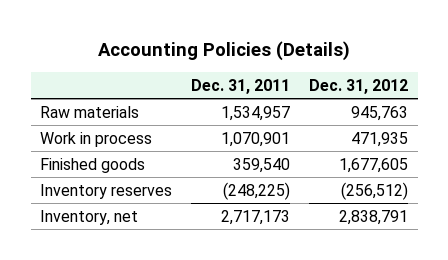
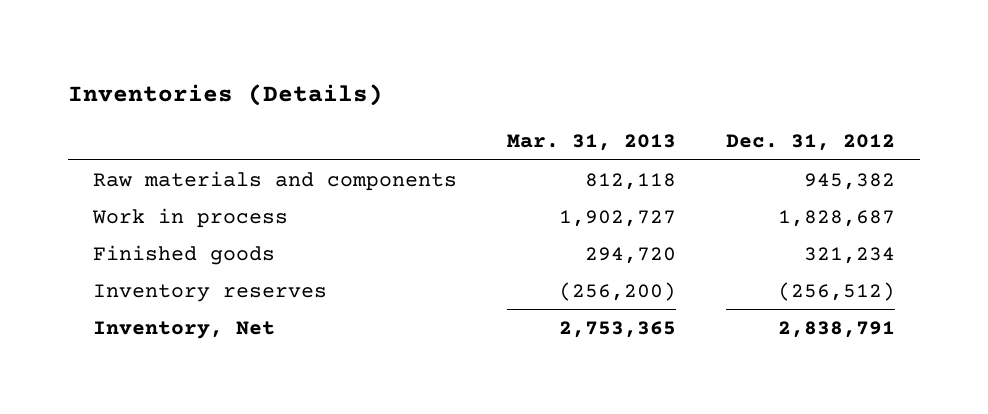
[98,40,351,61] Accounting Policies (Details) -> [67,84,383,107] Inventories (Details)
[191,78,291,94] Dec. 31, 2011 -> none
none -> [507,134,677,152] Mar. 31, 2013
[40,105,140,118] Raw materials -> [92,170,457,191] Raw materials and components
[351,105,409,121] 945,763 -> [804,172,896,190] 945,382
[351,131,409,147] 471,935 -> [778,209,896,227] 1,828,687
[339,157,409,173] 1,677,605 -> [804,246,896,264] 321,234
[40,209,139,225] Inventory, net -> [92,320,275,339] Inventory, Net

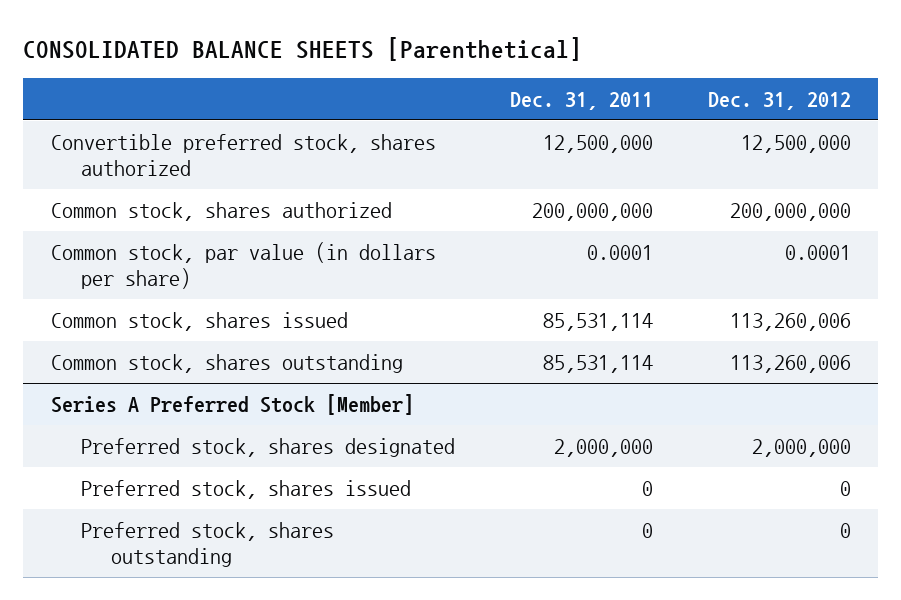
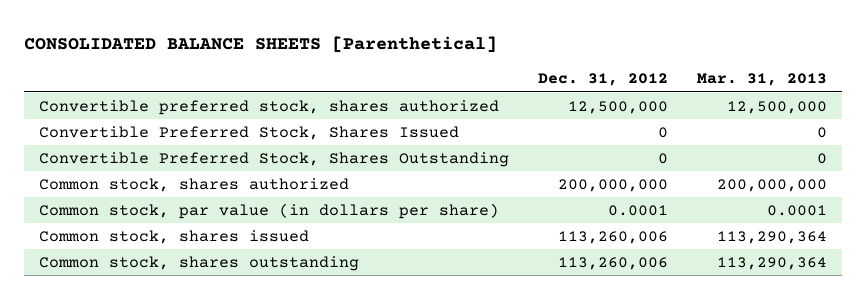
[509,92,653,111] Dec. 31, 2011 -> none
none -> [697,73,828,87] Mar. 31, 2013
none -> [38,125,459,140] Convertible Preferred Stock, Shares Issued
none -> [38,151,509,167] Convertible Preferred Stock, Shares Outstanding
[50,393,414,415] Series A Preferred Stock [Member] -> none
[80,437,455,457] Preferred stock, shares designated -> none
[80,479,411,499] Preferred stock, shares issued -> none
[80,521,334,568] Preferred stock, shares outstanding -> none

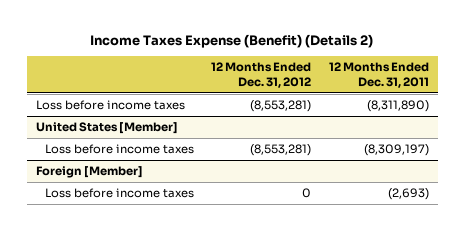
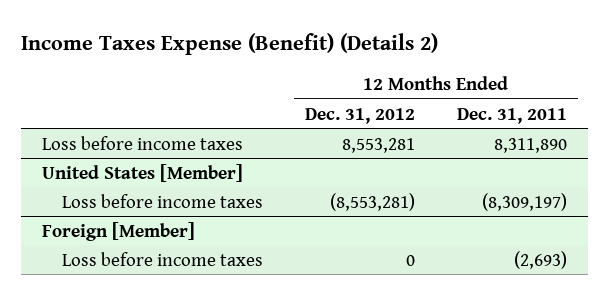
[250,100,312,113] (8,553,281) -> [342,137,416,153] 8,553,281
[366,100,429,113] (8,311,890) -> [494,137,568,153] 8,311,890

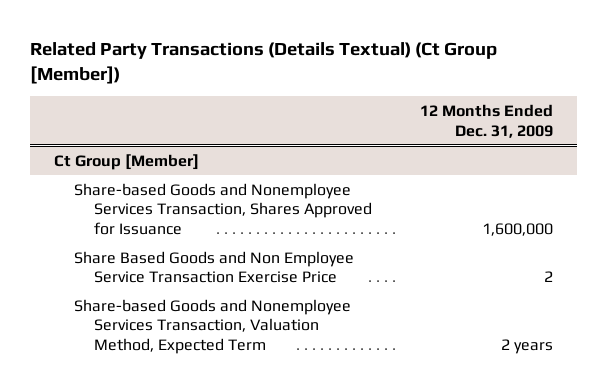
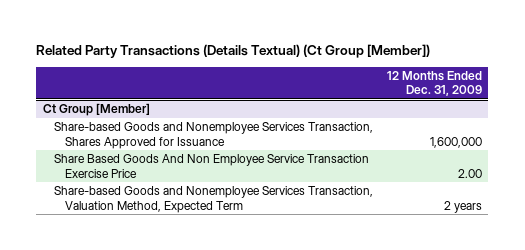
[73,250,354,284] Share Based Goods and Non Employee Service Transaction Exercise Price -> [54,154,370,178] Share Based Goods And Non Employee Service Transaction Exercise Price
[543,271,553,283] 2 -> [457,168,482,178] 2.00

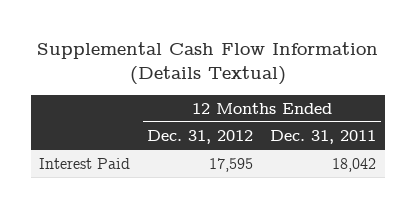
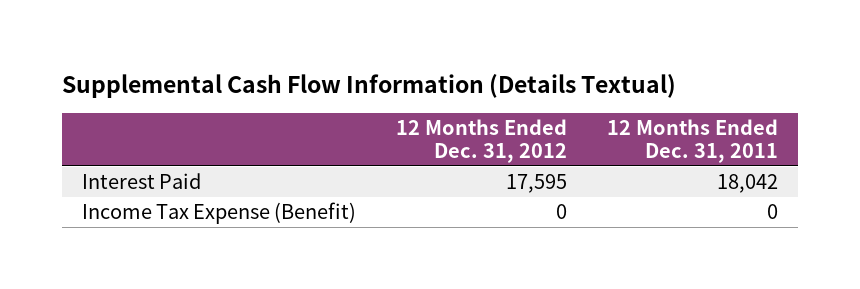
none -> [82,202,357,225] Income Tax Expense (Benefit)

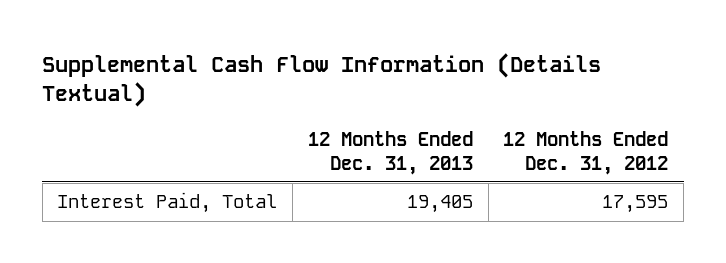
[607,119,779,164] 12 Months Ended Dec. 31, 2011 -> none
none -> [307,130,473,175] 12 Months Ended Dec. 31, 2013
[82,202,357,225] Income Tax Expense (Benefit) -> none
[82,173,202,190] Interest Paid -> [57,192,278,214] Interest Paid, Total

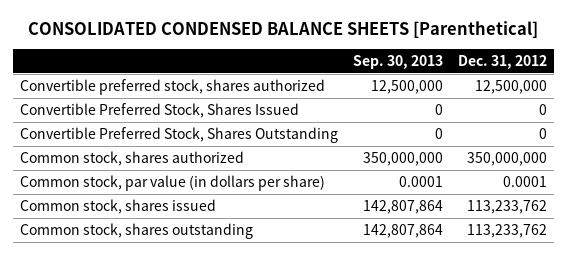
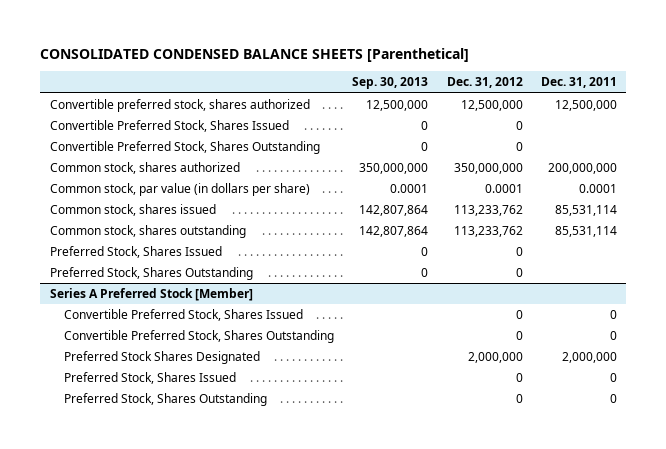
none -> [540,77,617,89] Dec. 31, 2011
none -> [49,245,222,258] Preferred Stock, Shares Issued
none -> [49,266,253,280] Preferred Stock, Shares Outstanding
none -> [49,287,253,301] Series A Preferred Stock [Member]
none -> [64,308,304,321] Convertible Preferred Stock, Shares Issued
none -> [64,329,335,343] Convertible Preferred Stock, Shares Outstanding
none -> [64,350,261,364] Preferred Stock Shares Designated
none -> [64,371,237,384] Preferred Stock, Shares Issued
none -> [64,392,268,406] Preferred Stock, Shares Outstanding

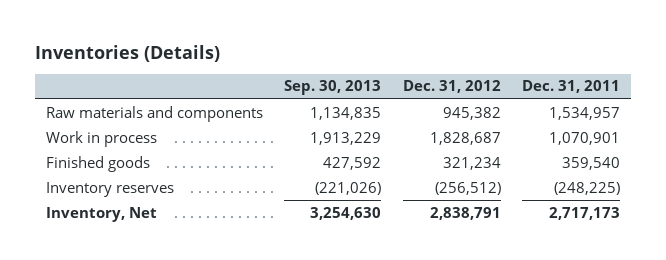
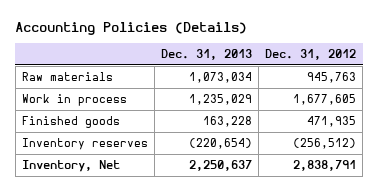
[35,44,221,62] Inventories (Details) -> [15,21,248,35] Accounting Policies (Details)
[284,80,382,96] Sep. 30, 2013 -> none
[522,80,621,94] Dec. 31, 2011 -> none
none -> [160,48,252,60] Dec. 31, 2013
[45,105,263,122] Raw materials and components -> [21,72,113,82] Raw materials
[442,106,501,120] 945,382 -> [307,72,357,84] 945,763
[429,131,501,145] 1,828,687 -> [293,94,357,106] 1,677,605
[442,156,501,170] 321,234 -> [307,116,357,128] 471,935

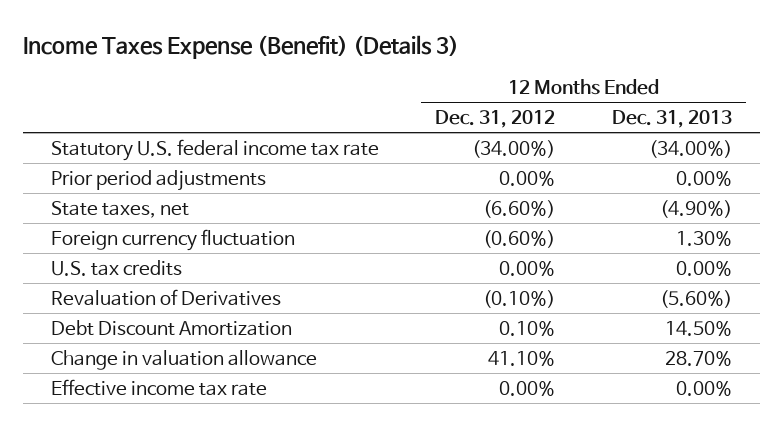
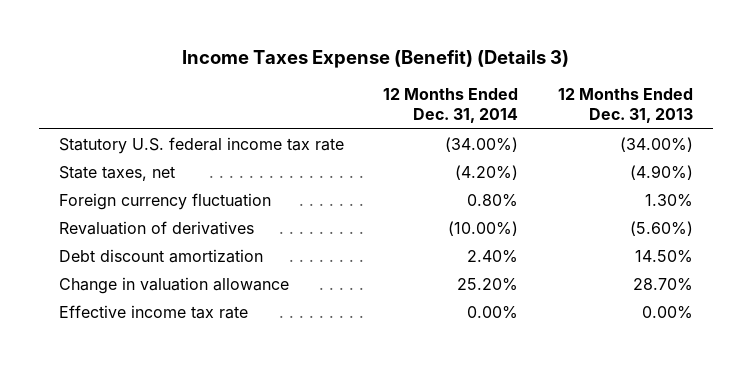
[435,110,556,129] Dec. 31, 2012 -> none
none -> [383,87,519,124] 12 Months Ended Dec. 31, 2014
[51,170,267,192] Prior period adjustments -> none
[51,260,183,277] U.S. tax credits -> none
[51,289,282,307] Revaluation of Derivatives -> [58,221,254,236] Revaluation of derivatives
[51,320,293,337] Debt Discount Amortization -> [58,249,263,264] Debt discount amortization

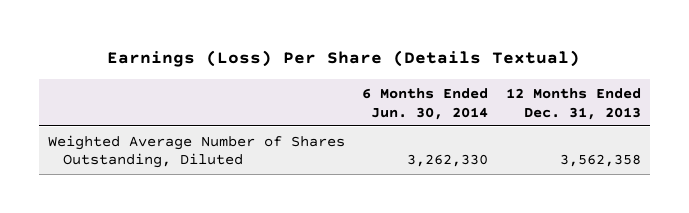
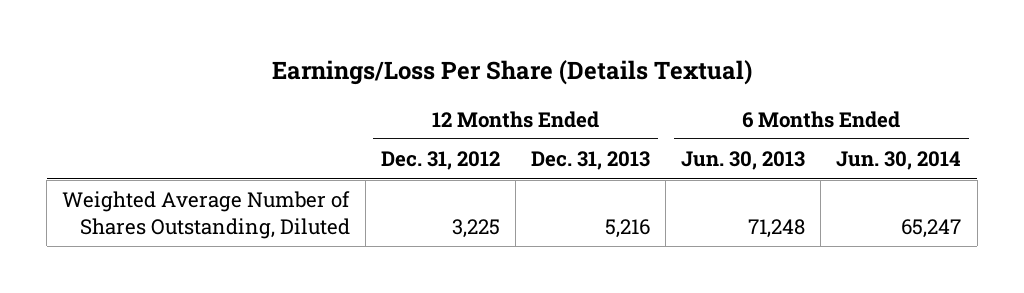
[107,50,581,68] Earnings (Loss) Per Share (Details Textual) -> [271,59,752,85] Earnings/Loss Per Share (Details Textual)
none -> [381,151,501,171] Dec. 31, 2012
none -> [681,151,806,171] Jun. 30, 2013
[407,154,489,168] 3,262,330 -> [901,218,962,238] 65,247
[559,154,641,168] 3,562,358 -> [605,218,651,238] 5,216

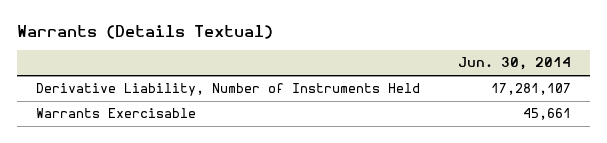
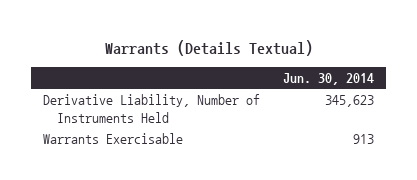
[490,83,571,96] 17,281,107 -> [325,95,375,108] 345,623
[522,108,571,121] 45,661 -> [353,134,375,145] 913

